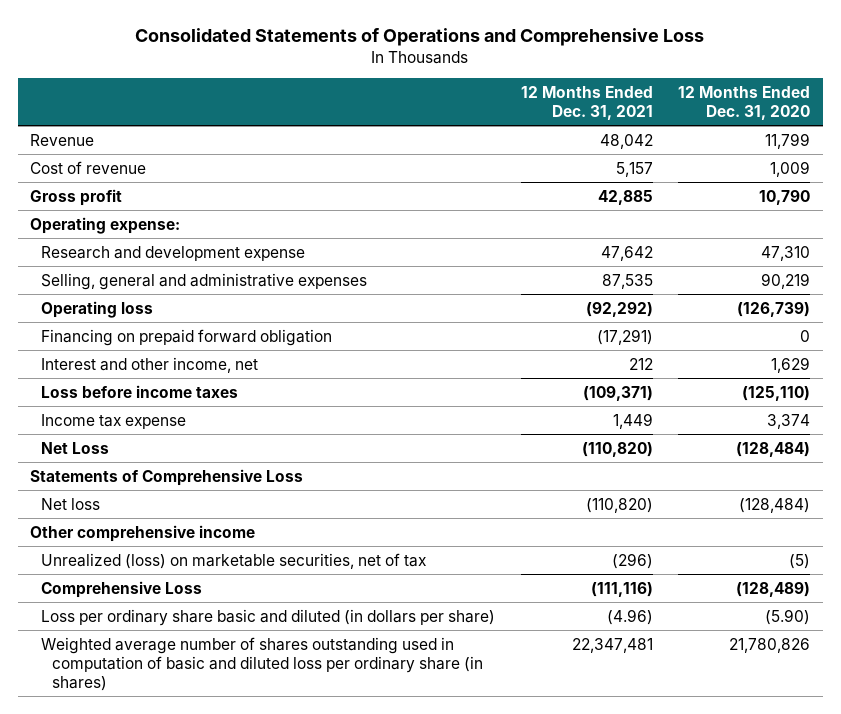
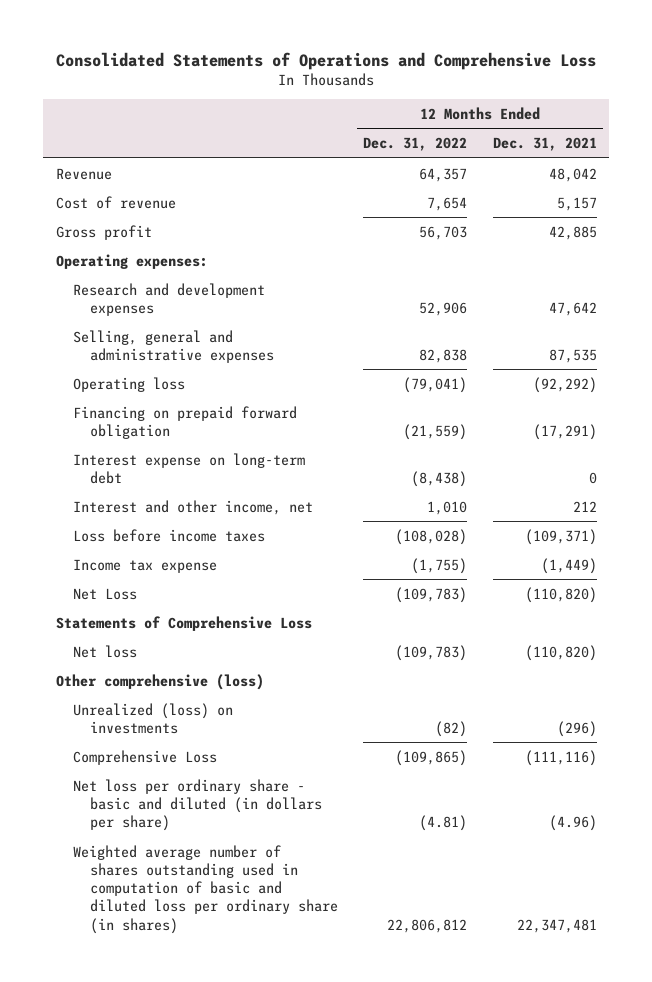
[678,85,811,121] 12 Months Ended Dec. 31, 2020 -> none
none -> [363,137,468,152] Dec. 31, 2022
[30,216,181,234] Operating expense: -> [55,253,208,269] Operating expenses:
[41,245,306,261] Research and development expense -> [72,282,265,316] Research and development expenses
none -> [72,452,305,484] Interest expense on long-term debt
[612,412,653,429] 1,449 -> [540,557,597,574] (1,449)
[30,524,256,542] Other comprehensive income -> [55,673,264,690] Other comprehensive (loss)
[41,552,427,569] Unrealized (loss) on marketable securities, net of tax -> [72,702,233,734] Unrealized (loss) on investments
[41,608,496,626] Loss per ordinary share basic and diluted (in dollars per share) -> [72,778,323,832] Net loss per ordinary share - basic and diluted (in dollars per share)

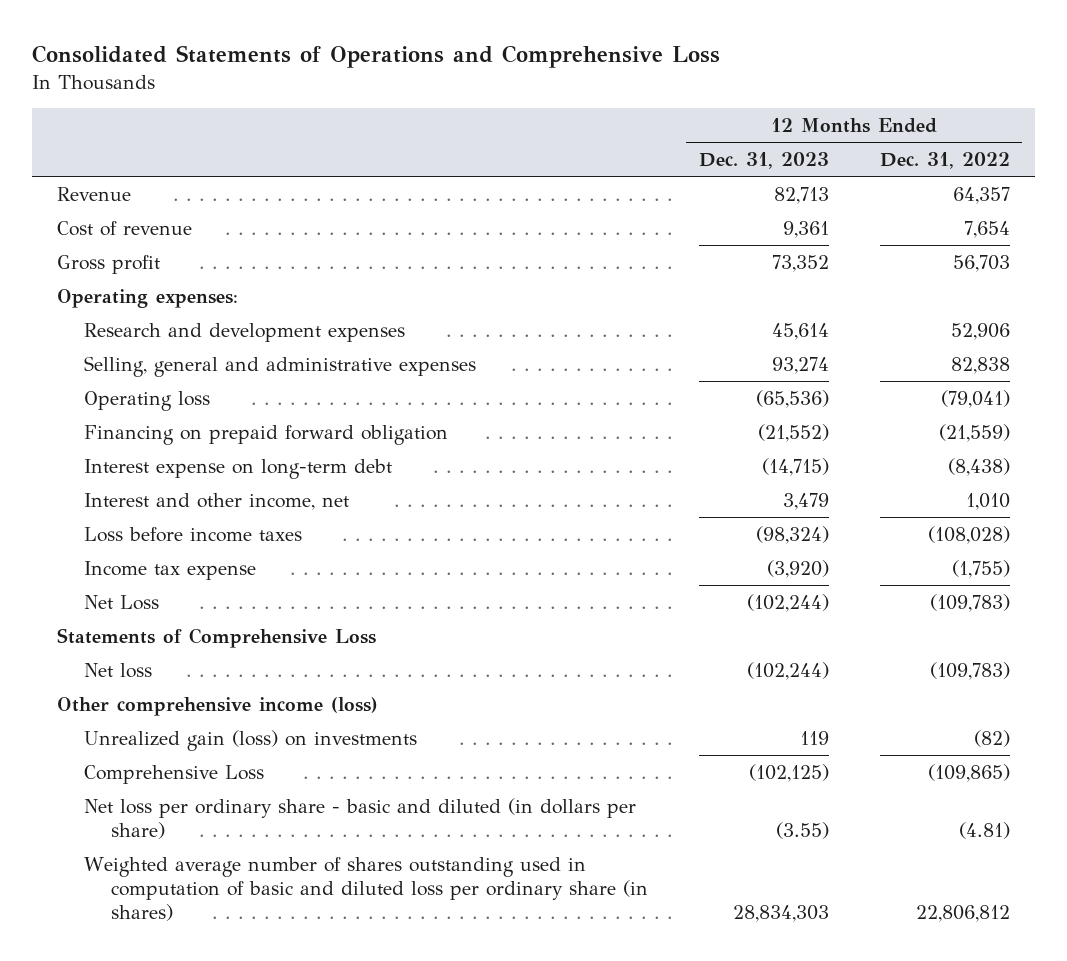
[492,137,597,152] Dec. 31, 2021 -> none
none -> [698,152,829,170] Dec. 31, 2023
[55,673,264,690] Other comprehensive (loss) -> [57,696,379,716] Other comprehensive income (loss)
[72,702,233,734] Unrealized (loss) on investments -> [84,729,418,751] Unrealized gain (loss) on investments

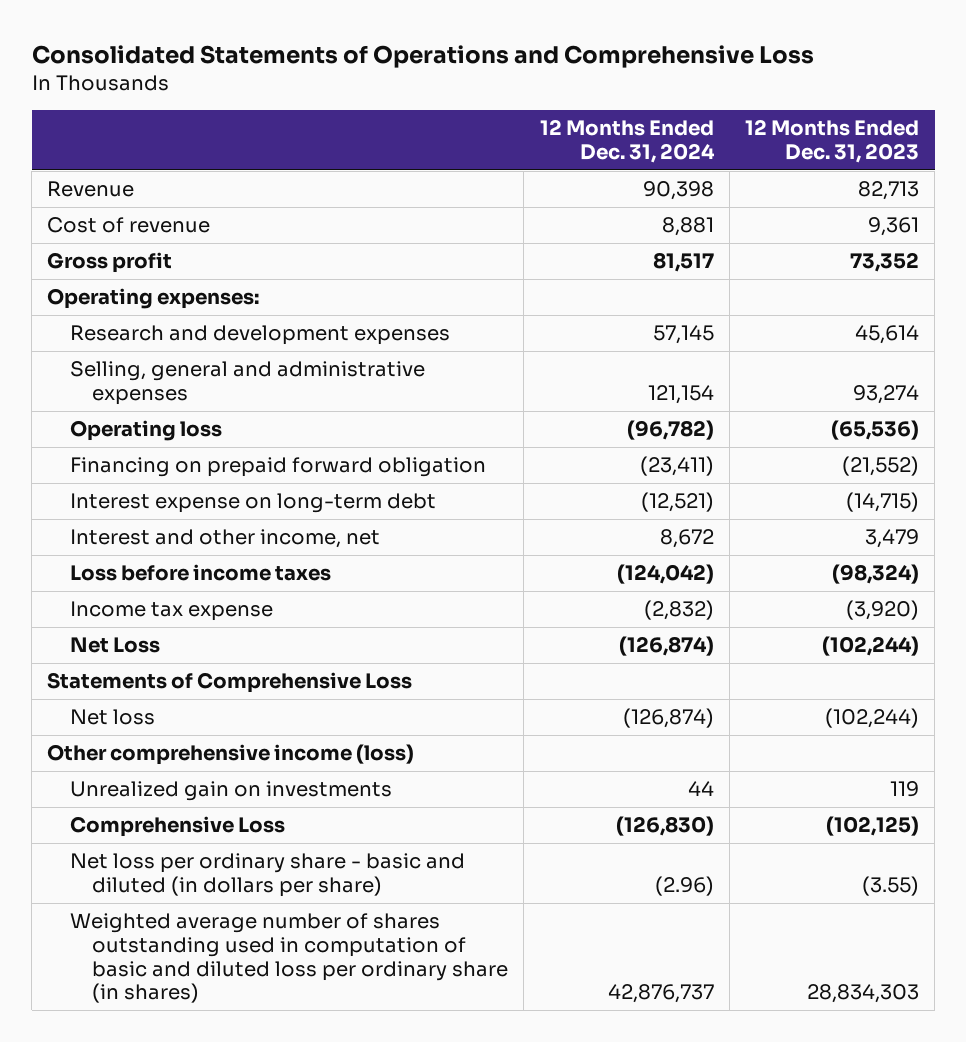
[879,152,1010,170] Dec. 31, 2022 -> none
none -> [539,119,715,163] 12 Months Ended Dec. 31, 2024
[84,729,418,751] Unrealized gain (loss) on investments -> [69,781,392,802] Unrealized gain on investments

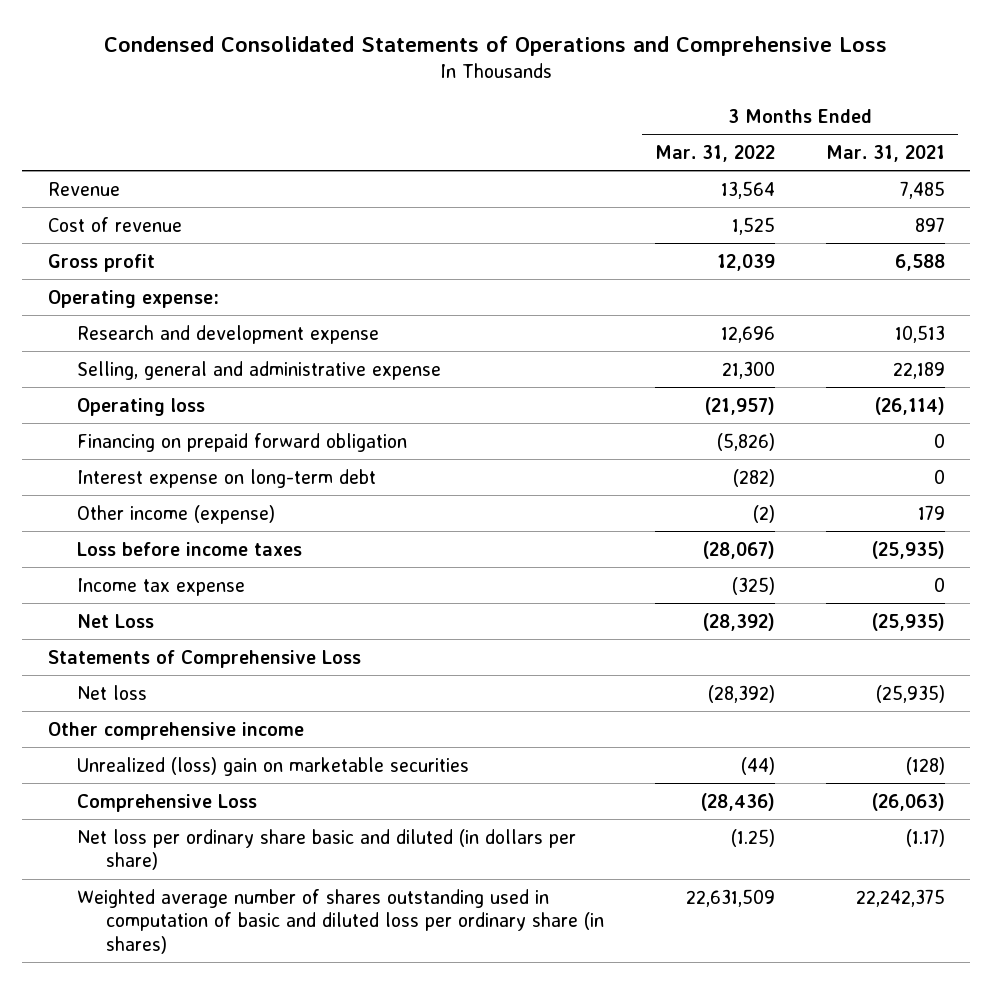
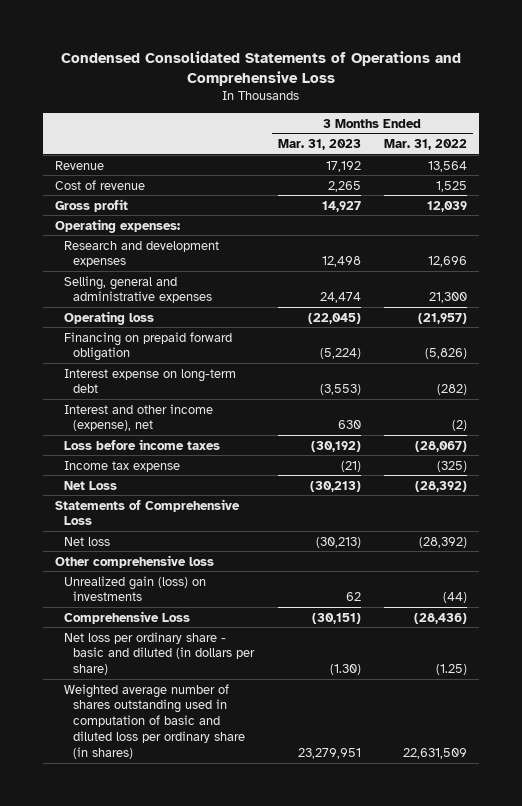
[825,144,945,162] Mar. 31, 2021 -> none
none -> [277,138,361,150] Mar. 31, 2023
[47,289,219,308] Operating expense: -> [54,218,180,233] Operating expenses:
[76,324,379,344] Research and development expense -> [63,240,219,268] Research and development expenses
[76,360,441,380] Selling, general and administrative expense -> [63,275,212,304] Selling, general and administrative expenses
[76,504,275,524] Other income (expense) -> [63,403,213,432] Interest and other income (expense), net
[47,721,304,740] Other comprehensive income -> [54,554,214,568] Other comprehensive loss
[76,756,469,776] Unrealized (loss) gain on marketable securities -> [63,575,206,602] Unrealized gain (loss) on investments
[76,828,576,871] Net loss per ordinary share basic and diluted (in dollars per share) -> [63,631,255,676] Net loss per ordinary share - basic and diluted (in dollars per share)

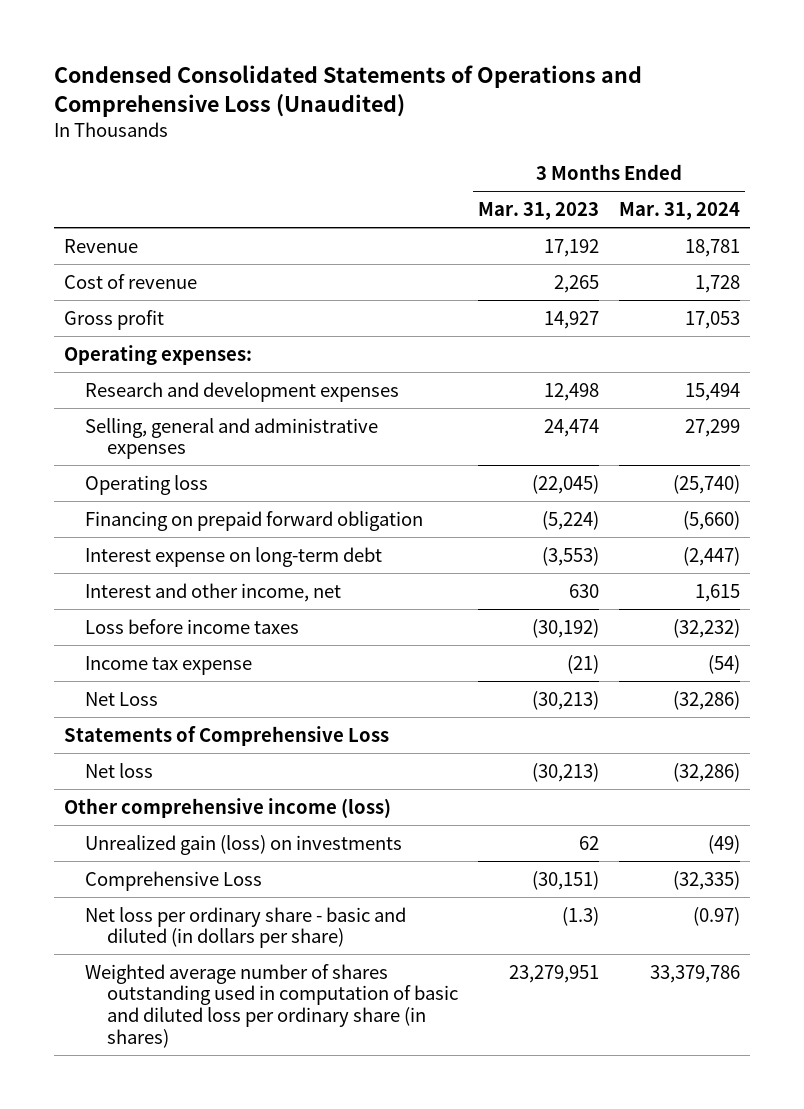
[61,50,462,86] Condensed Consolidated Statements of Operations and Comprehensive Loss -> [53,64,642,117] Condensed Consolidated Statements of Operations and Comprehensive Loss (Unaudited)
[384,138,468,150] Mar. 31, 2022 -> none
none -> [618,202,740,221] Mar. 31, 2024
[63,403,213,432] Interest and other income (expense), net -> [85,582,342,602] Interest and other income, net
[54,554,214,568] Other comprehensive loss -> [63,797,391,818] Other comprehensive income (loss)
[329,664,361,676] (1.30) -> [561,906,599,926] (1.3)

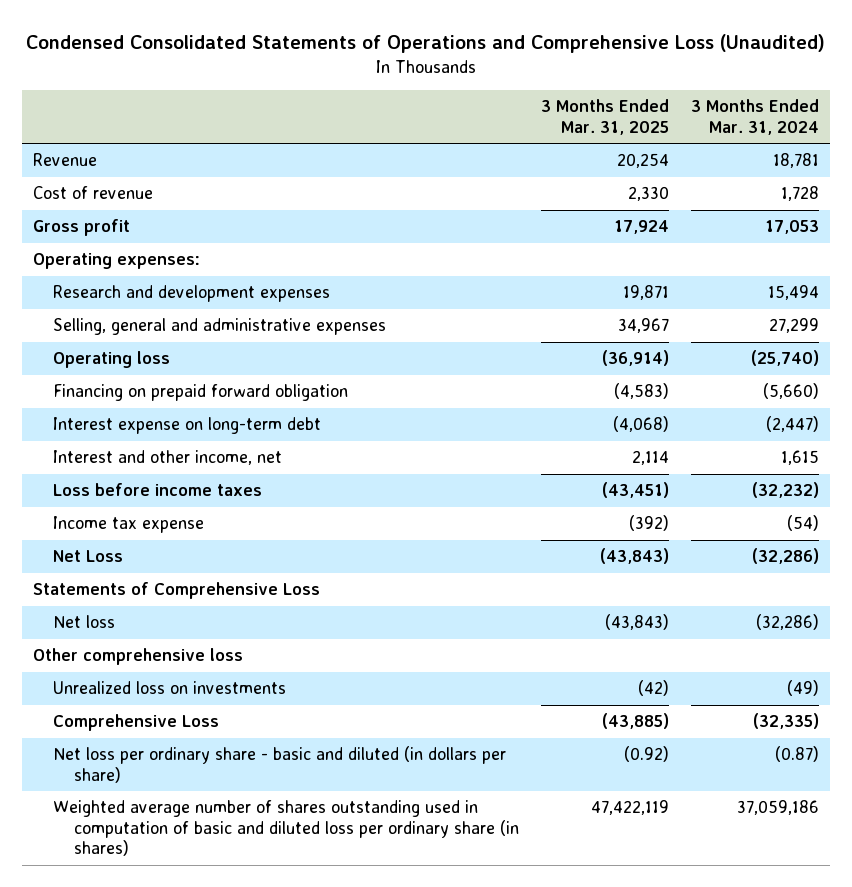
[477,202,599,221] Mar. 31, 2023 -> none
none -> [540,99,669,135] 3 Months Ended Mar. 31, 2025
[63,797,391,818] Other comprehensive income (loss) -> [32,648,243,666] Other comprehensive loss
[85,834,403,855] Unrealized gain (loss) on investments -> [53,681,287,695] Unrealized loss on investments
[692,906,740,926] (0.97) -> [775,746,820,763] (0.87)
[649,964,740,983] 33,379,786 -> [737,800,820,816] 37,059,186

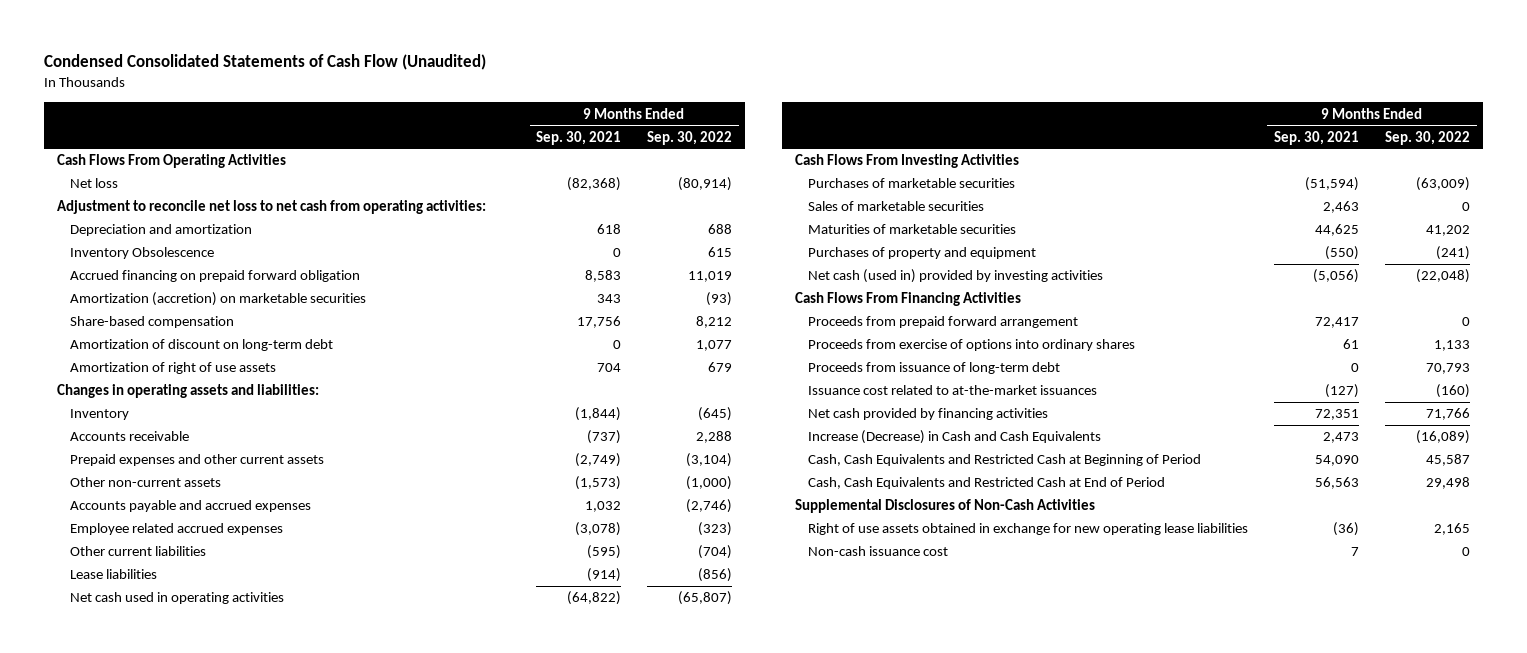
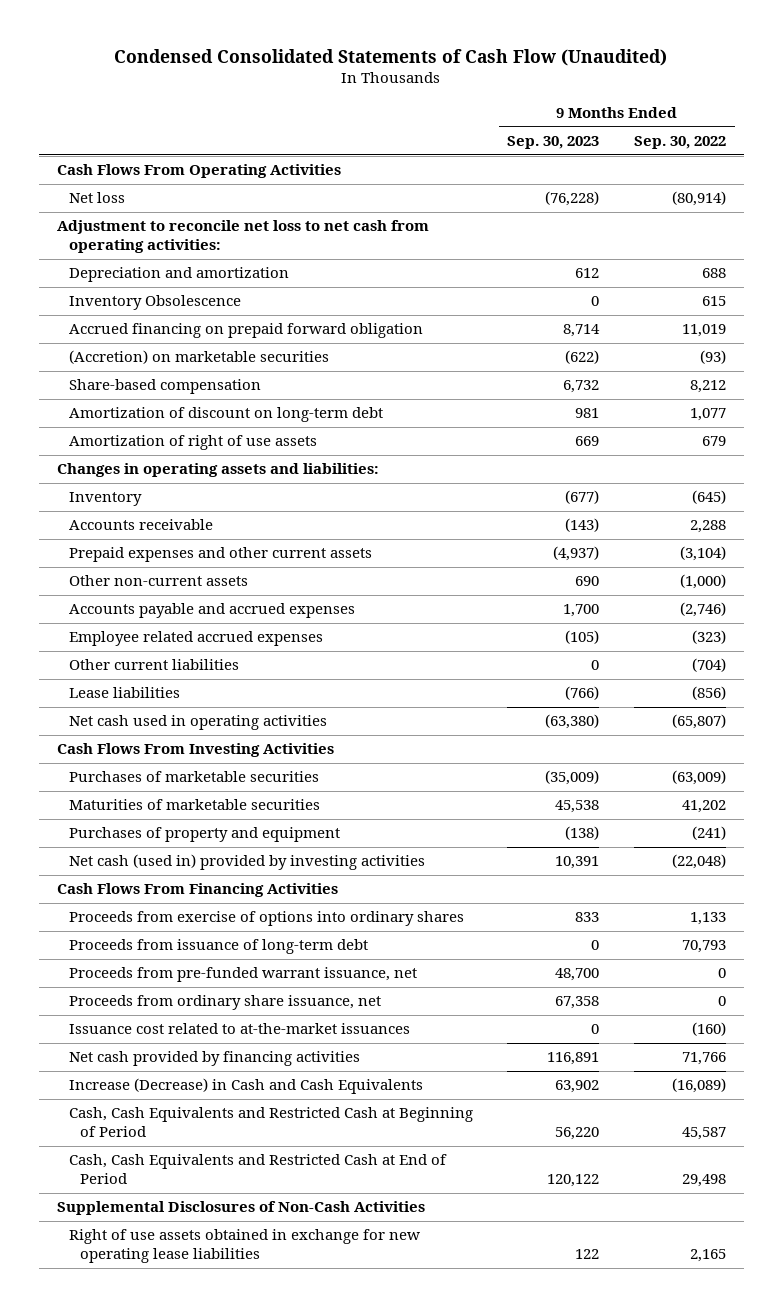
[536,130,622,145] Sep. 30, 2021 -> none
none -> [507,135,600,149] Sep. 30, 2023
[69,292,366,307] Amortization (accretion) on marketable securities -> [68,350,329,365] (Accretion) on marketable securities
[807,201,984,212] Sales of marketable securities -> none
[807,316,1078,329] Proceeds from prepaid forward arrangement -> none
none -> [68,967,417,983] Proceeds from pre-funded warrant issuance, net
none -> [68,995,381,1011] Proceeds from ordinary share issuance, net
[807,546,948,557] Non-cash issuance cost -> none

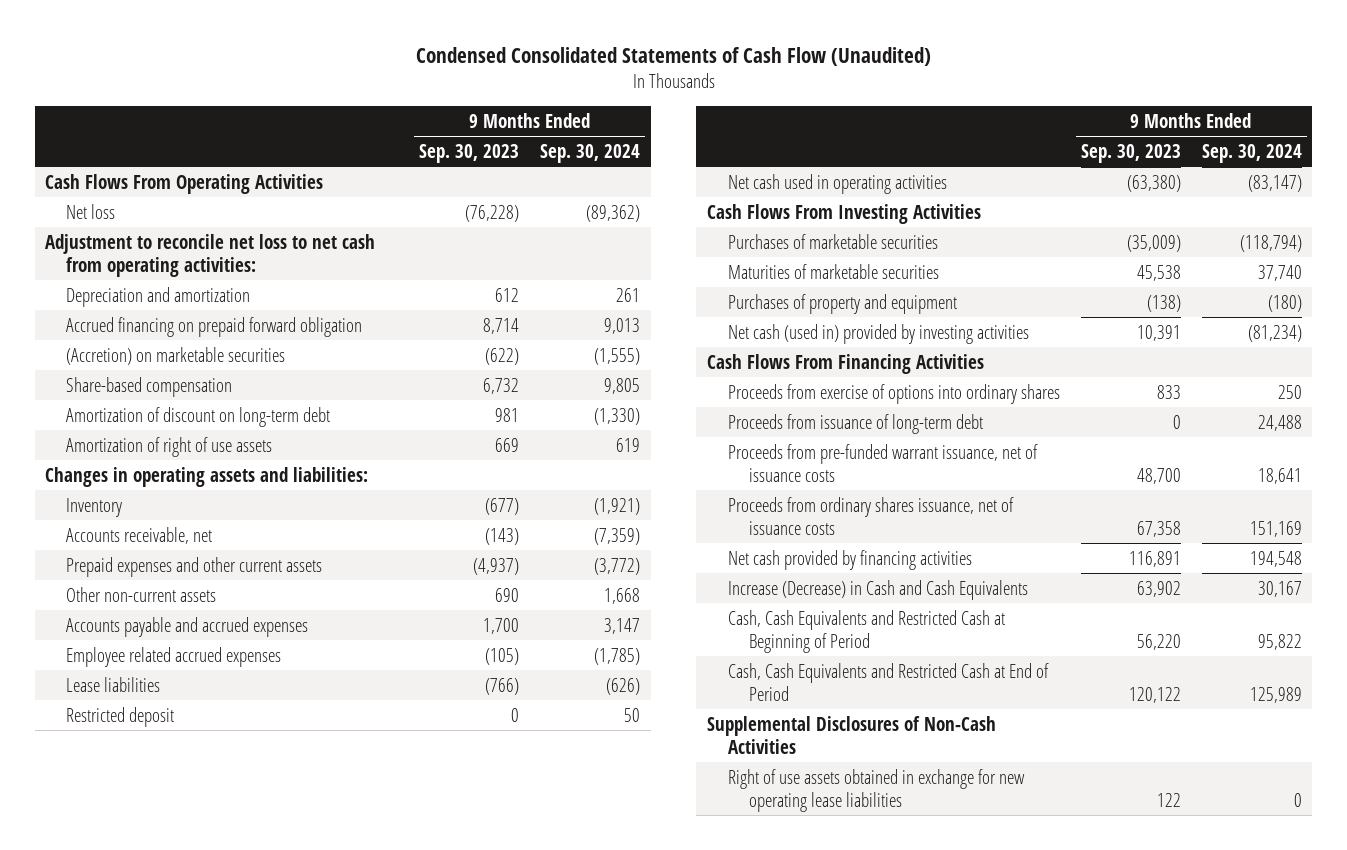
[634,135,727,149] Sep. 30, 2022 -> none
none -> [540,143,641,163] Sep. 30, 2024
[68,295,241,311] Inventory Obsolescence -> none
[68,519,213,531] Accounts receivable -> [66,526,213,544] Accounts receivable, net
[68,659,239,671] Other current liabilities -> none
none -> [66,706,175,727] Restricted deposit
[68,1023,410,1035] Issuance cost related to at-the-market issuances -> none
[68,967,417,983] Proceeds from pre-funded warrant issuance, net -> [727,443,1038,482] Proceeds from pre-funded warrant issuance, net of issuance costs
[68,995,381,1011] Proceeds from ordinary share issuance, net -> [727,496,1014,535] Proceeds from ordinary shares issuance, net of issuance costs

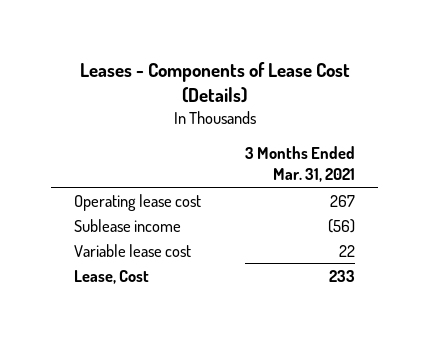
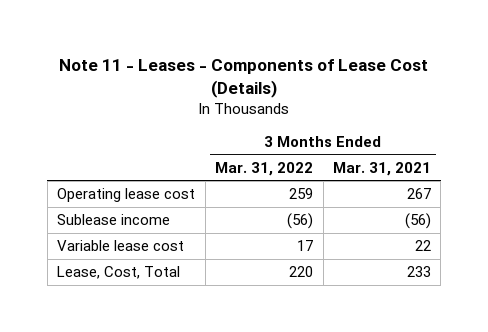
[79,61,350,104] Leases - Components of Lease Cost (Details) -> [59,58,429,98] Note 11 - Leases - Components of Lease Cost (Details)
none -> [215,161,314,176] Mar. 31, 2022
[73,269,149,284] Lease, Cost -> [57,266,181,280] Lease, Cost, Total

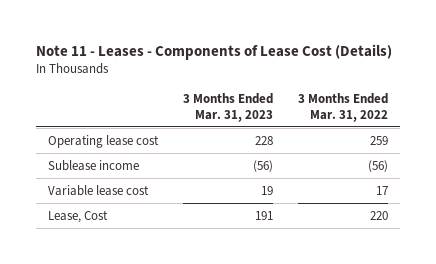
[333,161,432,176] Mar. 31, 2021 -> none
none -> [182,92,273,122] 3 Months Ended Mar. 31, 2023
[57,266,181,280] Lease, Cost, Total -> [48,209,109,223] Lease, Cost

